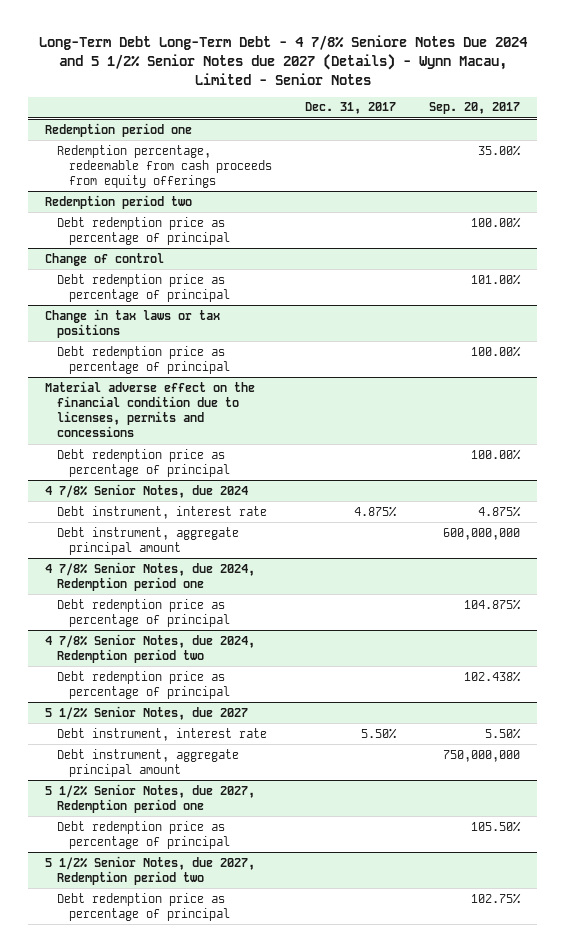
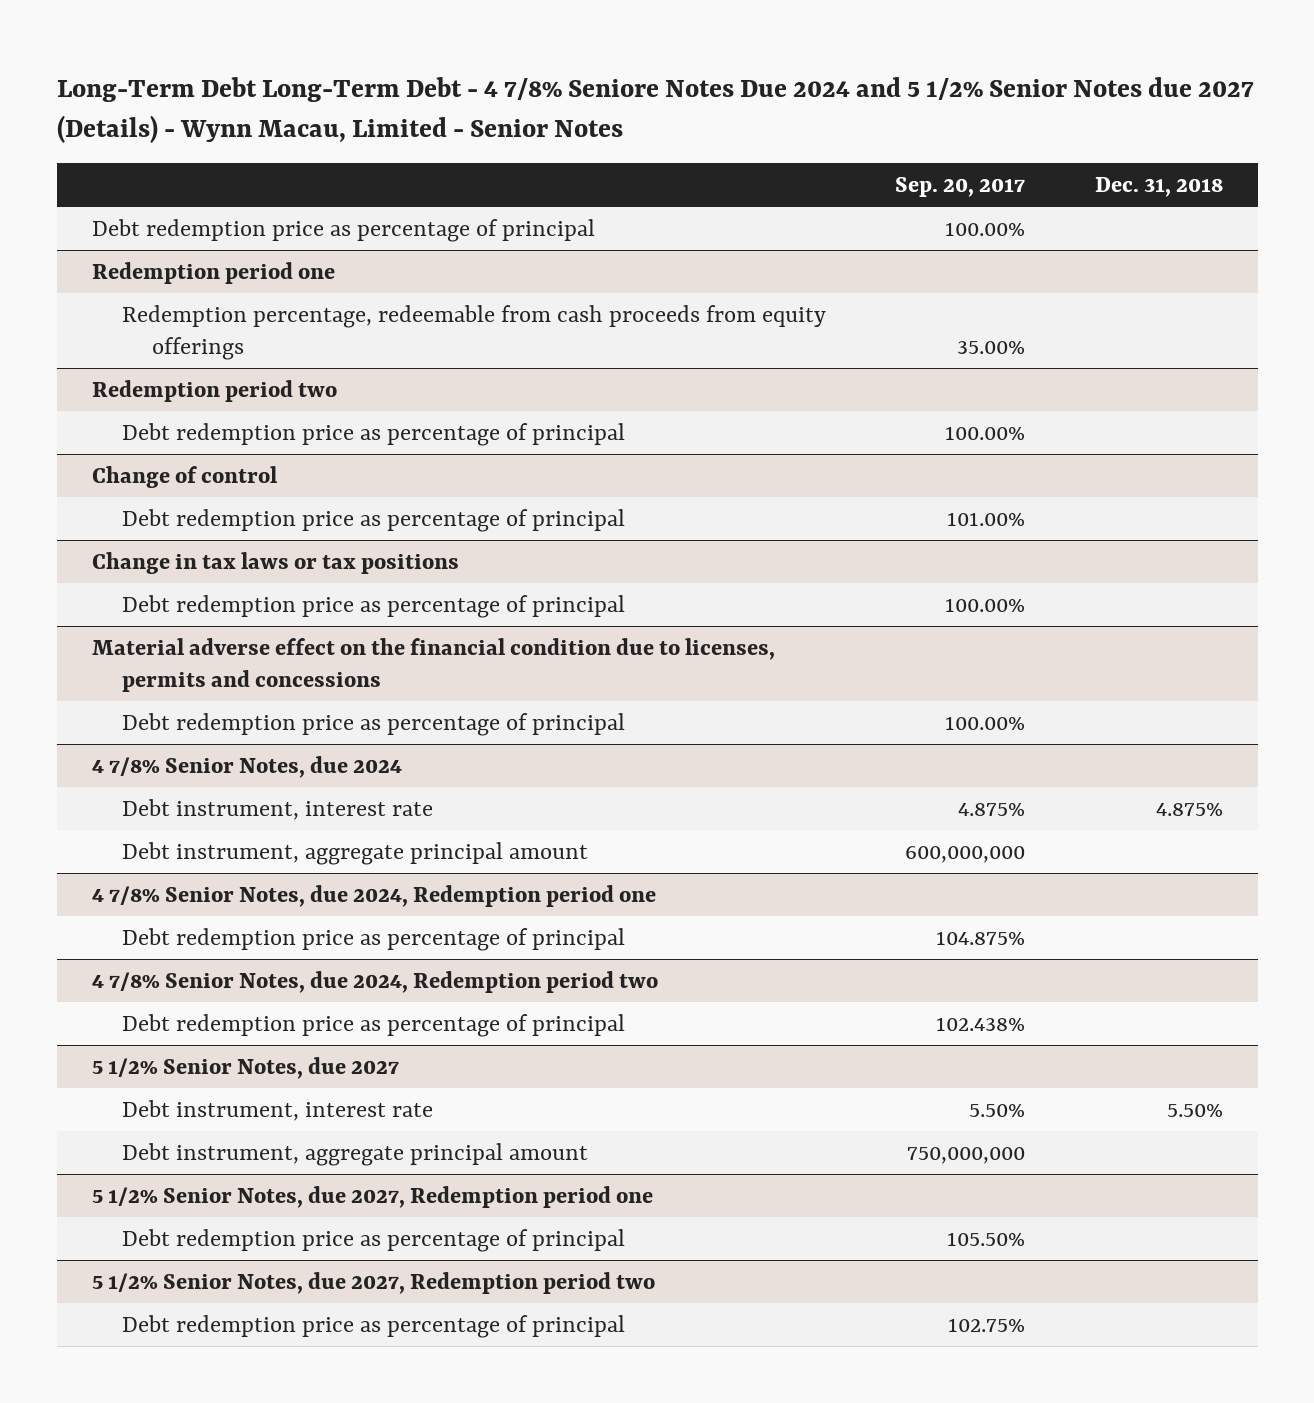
[304,102,396,115] Dec. 31, 2017 -> none
none -> [1094,176,1223,197] Dec. 31, 2018
none -> [91,219,595,243] Debt redemption price as percentage of principal

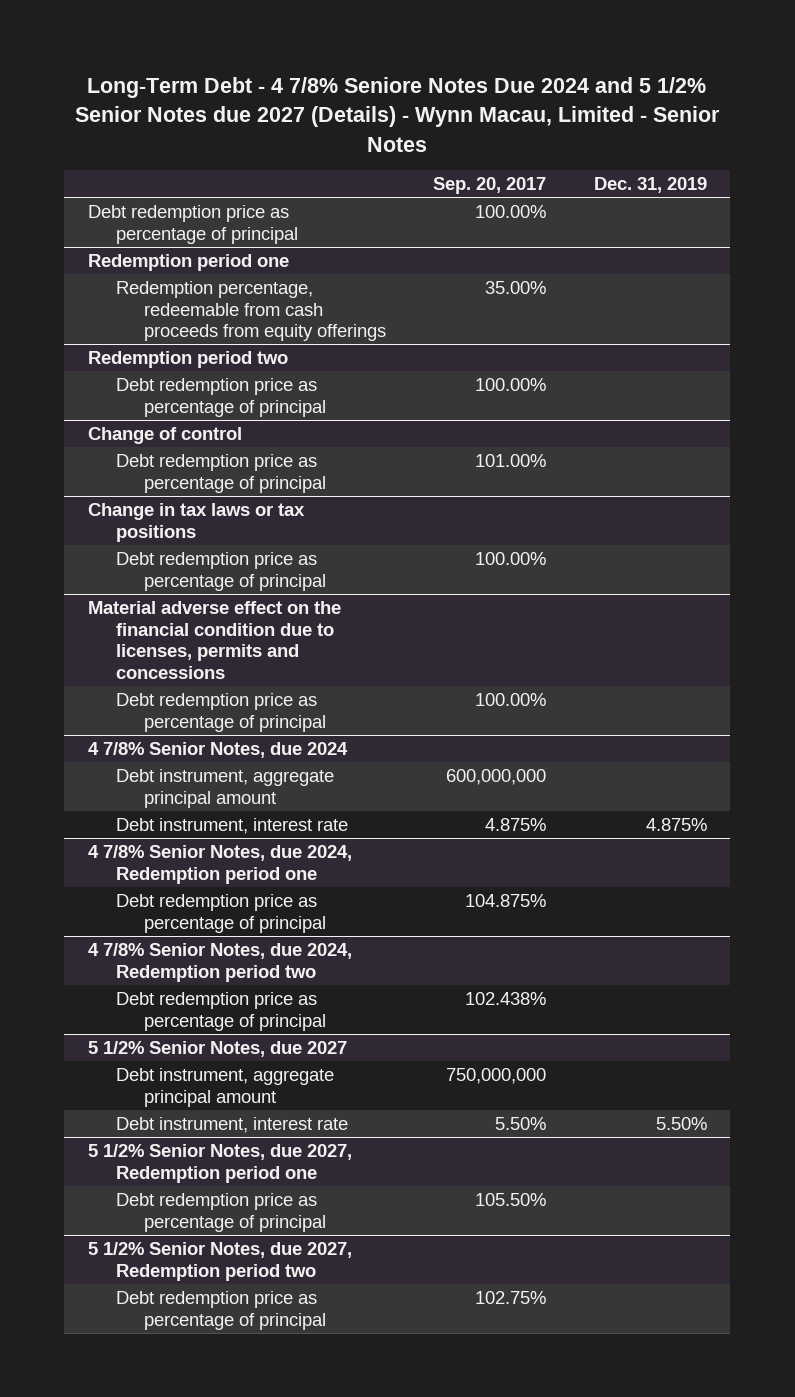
[56,76,1254,143] Long-Term Debt Long-Term Debt - 4 7/8% Seniore Notes Due 2024 and 5 1/2% Senior Notes due 2027 (Details) - Wynn Macau, Limited - Senior Notes -> [75,77,721,152] Long-Term Debt - 4 7/8% Seniore Notes Due 2024 and 5 1/2% Senior Notes due 2027 (Details) - Wynn Macau, Limited - Senior Notes
[1094,176,1223,197] Dec. 31, 2018 -> none
none -> [593,177,707,194] Dec. 31, 2019
[122,799,434,821] Debt instrument, interest rate -> [116,818,349,835] Debt instrument, interest rate
[122,1100,434,1122] Debt instrument, interest rate -> [116,1117,349,1134] Debt instrument, interest rate

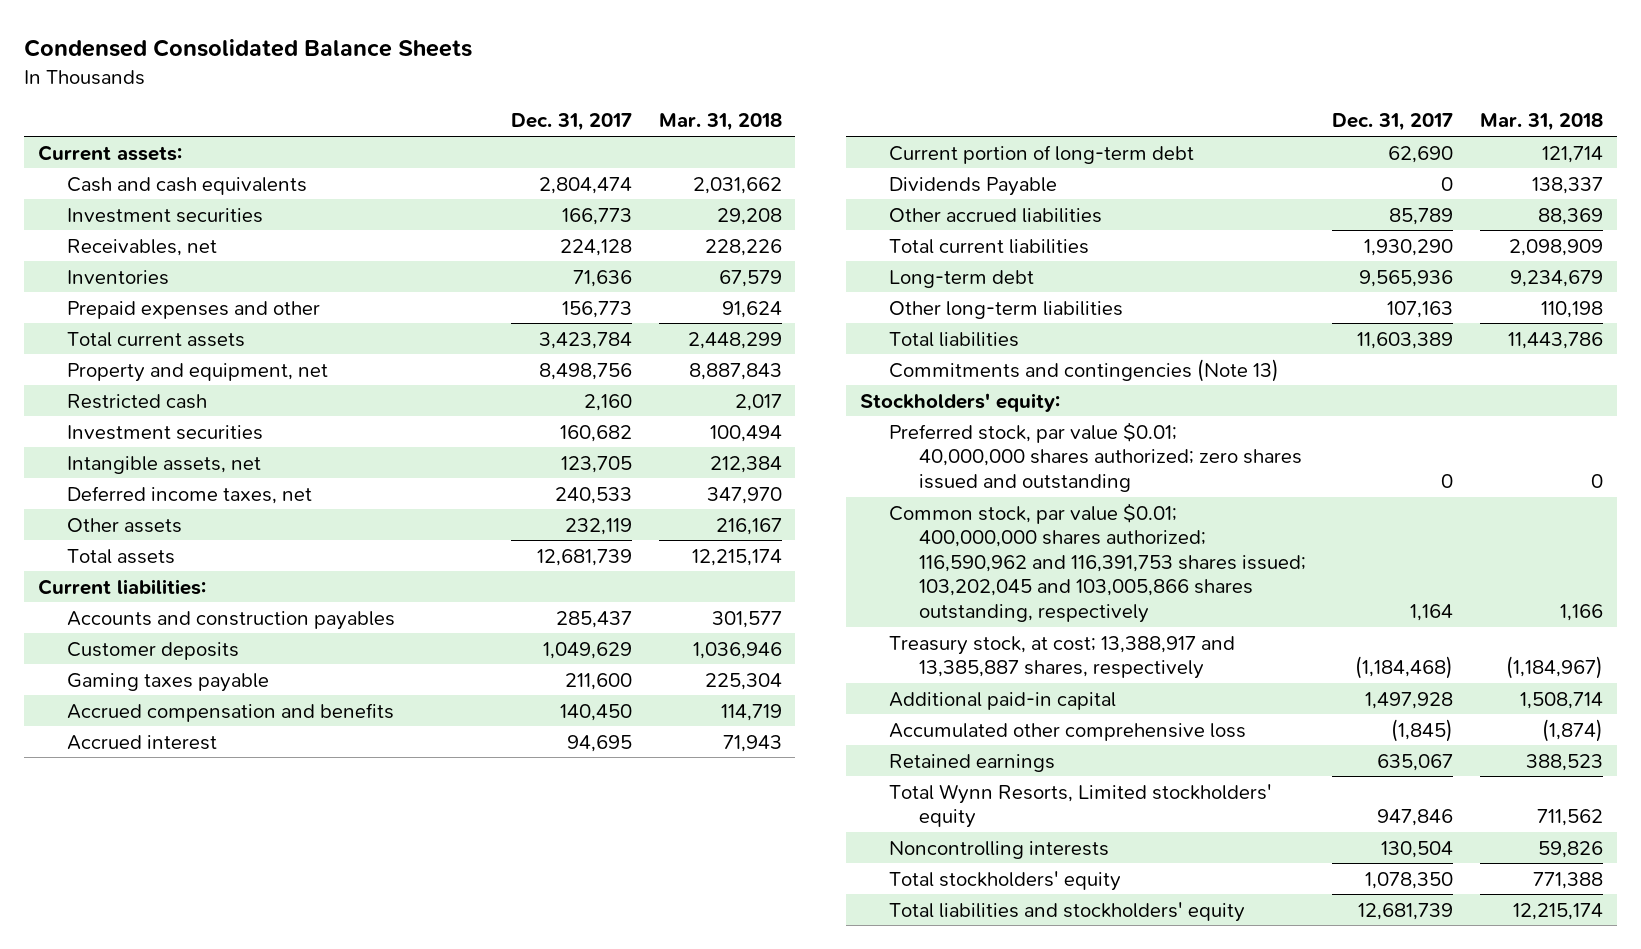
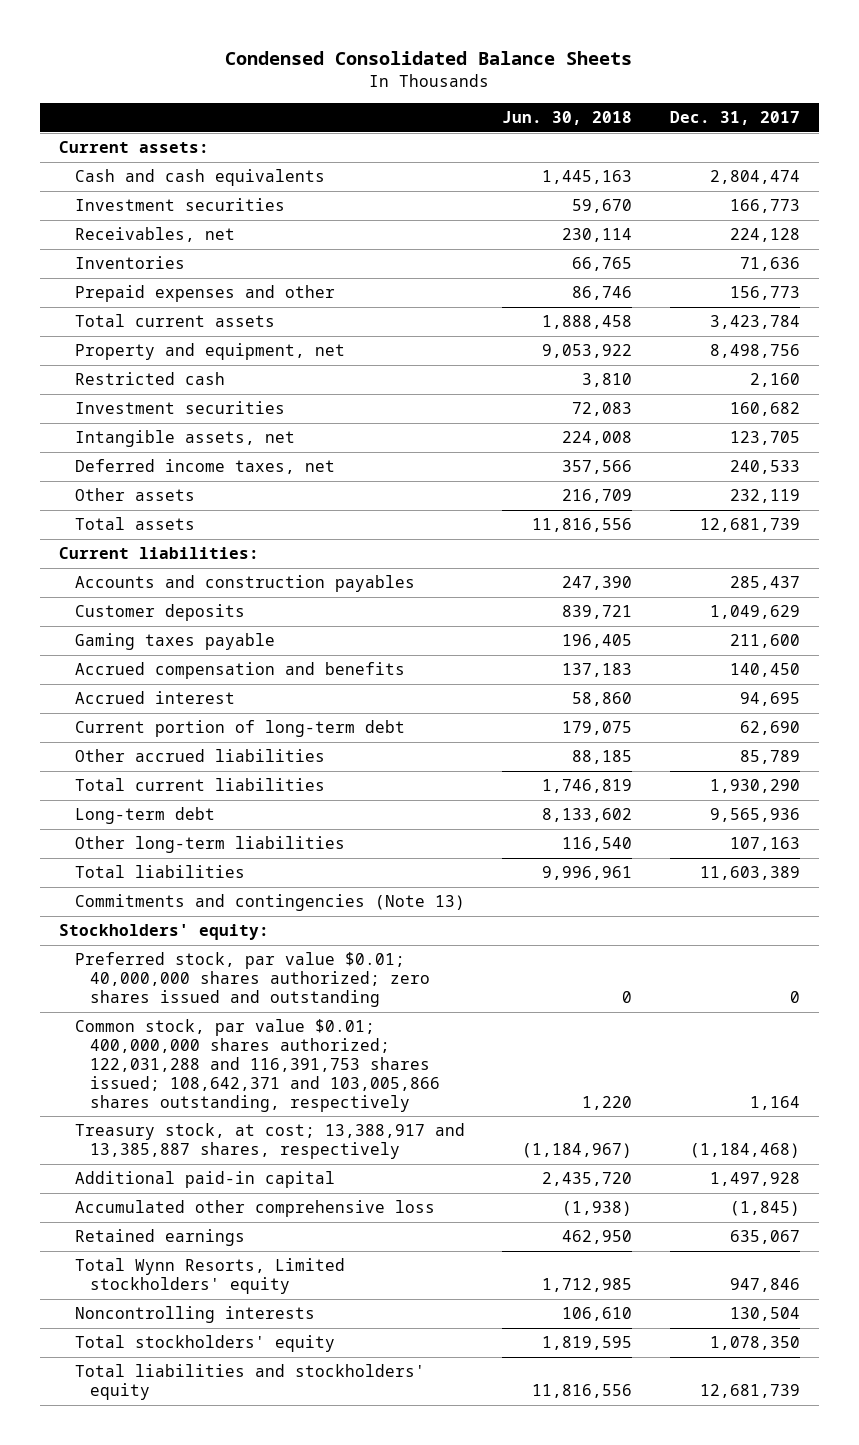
[658,113,782,132] Mar. 31, 2018 -> none
none -> [502,111,633,126] Jun. 30, 2018
[889,176,1058,196] Dividends Payable -> none
[889,502,1306,624] Common stock, par value $0.01; 400,000,000 shares authorized; 116,590,962 and 116,391,753 shares issued; 103,202,045 and 103,005,866 shares outstanding, respectively -> [74,1019,441,1112] Common stock, par value $0.01; 400,000,000 shares authorized; 122,031,288 and 116,391,753 shares issued; 108,642,371 and 103,005,866 shares outstanding, respectively

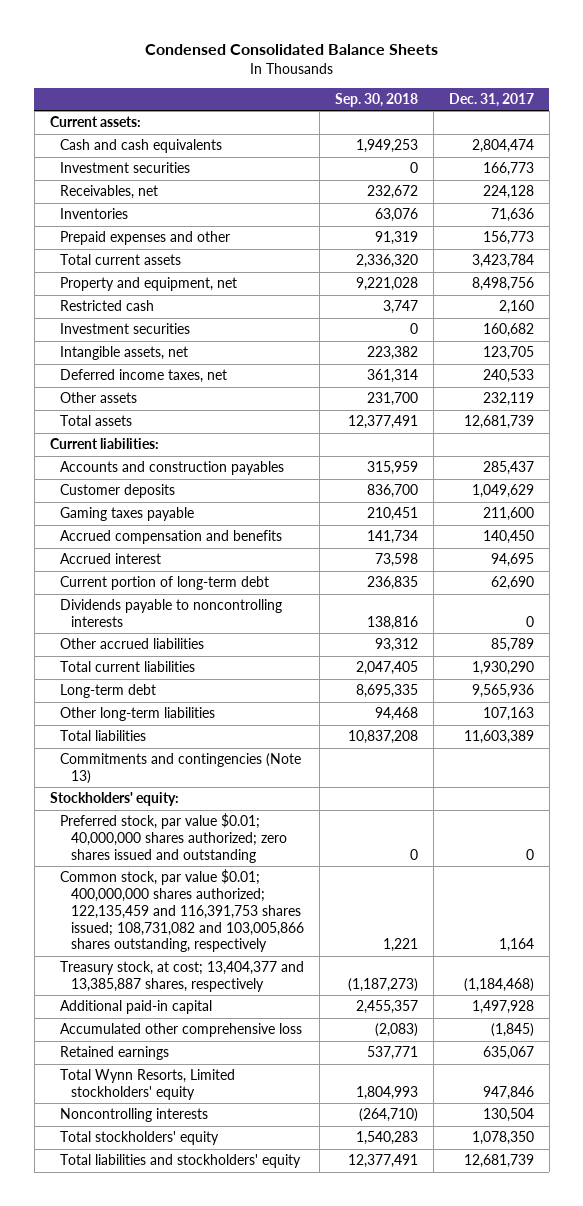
[502,111,633,126] Jun. 30, 2018 -> none
none -> [335,92,419,107] Sep. 30, 2018
none -> [60,599,283,628] Dividends payable to noncontrolling interests
[74,1019,441,1112] Common stock, par value $0.01; 400,000,000 shares authorized; 122,031,288 and 116,391,753 shares issued; 108,642,371 and 103,005,866 shares outstanding, respectively -> [60,869,304,953] Common stock, par value $0.01; 400,000,000 shares authorized; 122,135,459 and 116,391,753 shares issued; 108,731,082 and 103,005,866 shares outstanding, respectively
[74,1123,465,1160] Treasury stock, at cost; 13,388,917 and 13,385,887 shares, respectively -> [60,961,305,993] Treasury stock, at cost; 13,404,377 and 13,385,887 shares, respectively

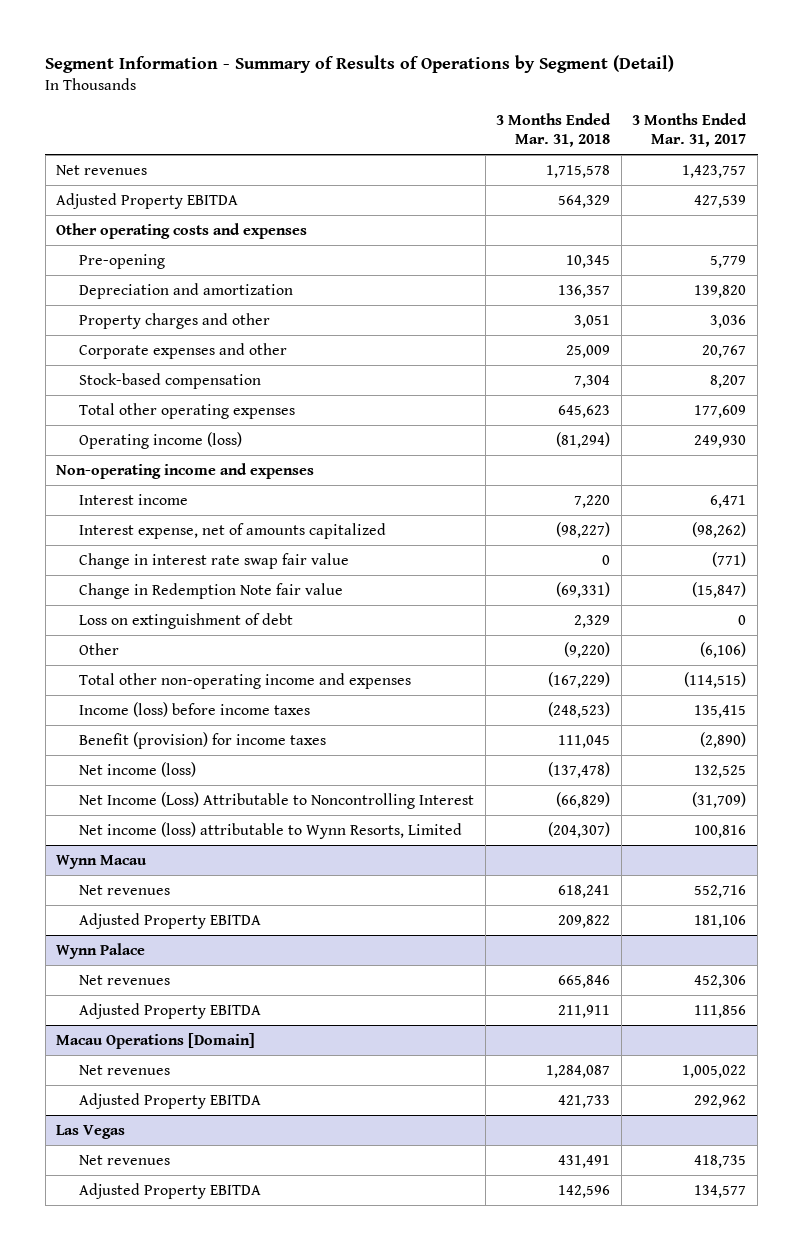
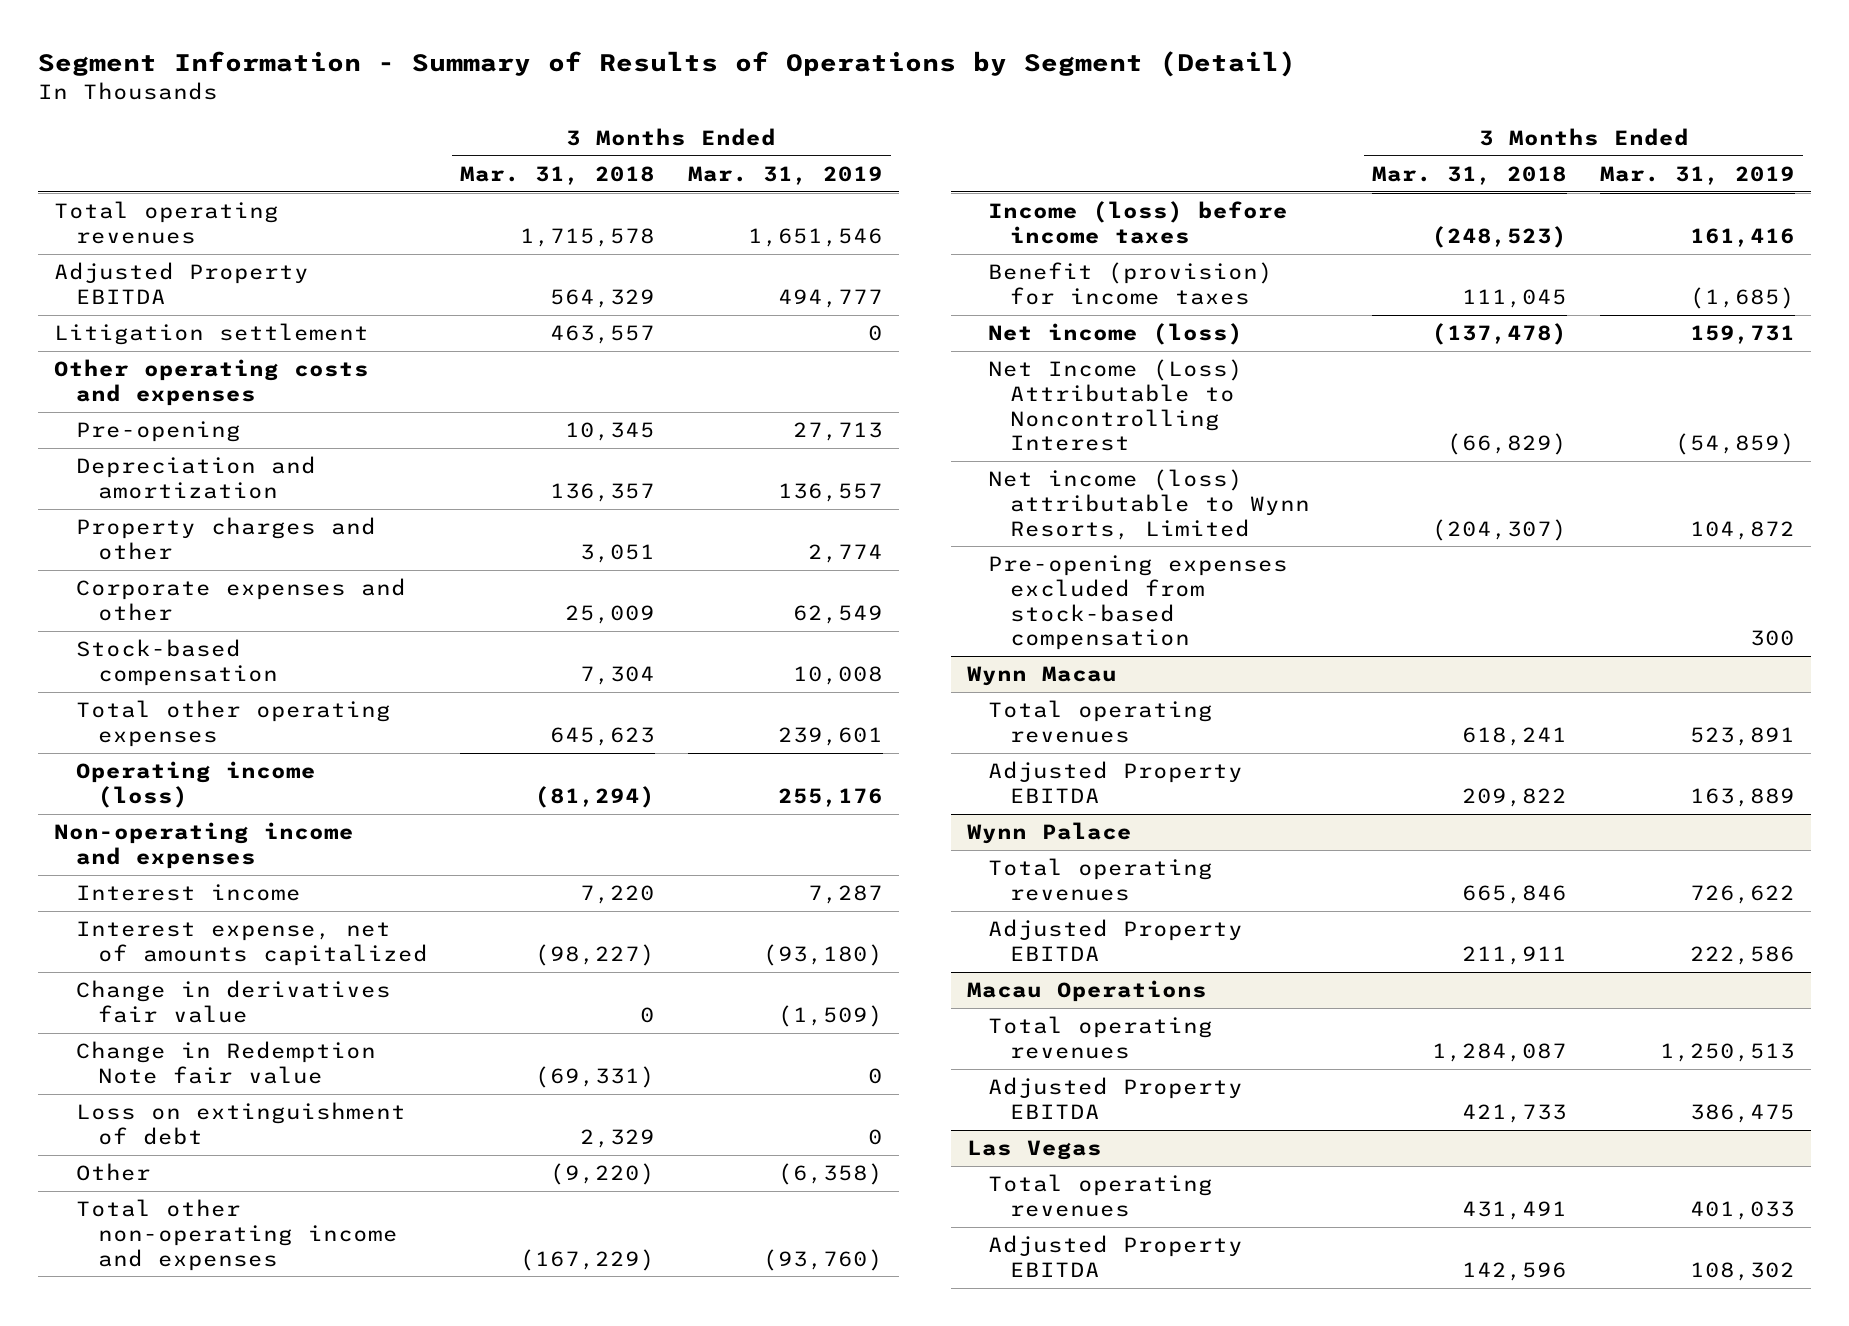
[632,112,748,148] 3 Months Ended Mar. 31, 2017 -> none
none -> [687,165,883,185] Mar. 31, 2019
[56,164,148,175] Net revenues -> [54,201,280,244] Total operating revenues
none -> [54,323,370,346] Litigation settlement
[78,552,349,569] Change in interest rate swap fair value -> [76,980,392,1023] Change in derivatives fair value
none -> [988,555,1289,651] Pre-opening expenses excluded from stock-based compensation
[78,884,170,895] Net revenues -> [988,700,1214,743] Total operating revenues
[78,974,170,985] Net revenues -> [988,858,1214,901] Total operating revenues
[56,1032,256,1049] Macau Operations [Domain] -> [966,980,1207,1003] Macau Operations
[78,1064,170,1075] Net revenues -> [988,1016,1214,1059] Total operating revenues
[78,1154,170,1165] Net revenues -> [988,1174,1214,1217] Total operating revenues

